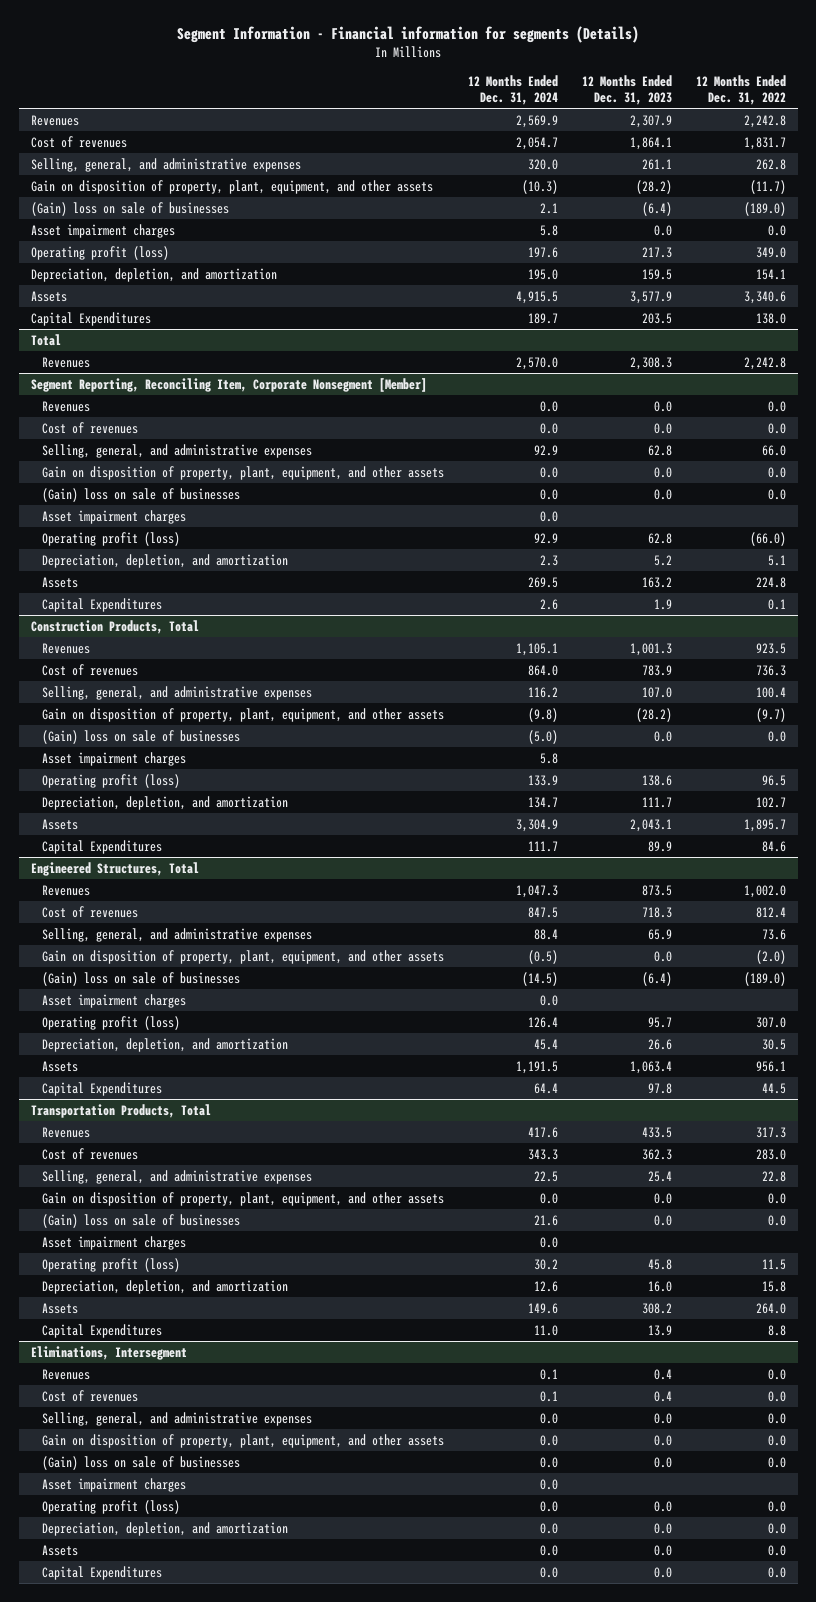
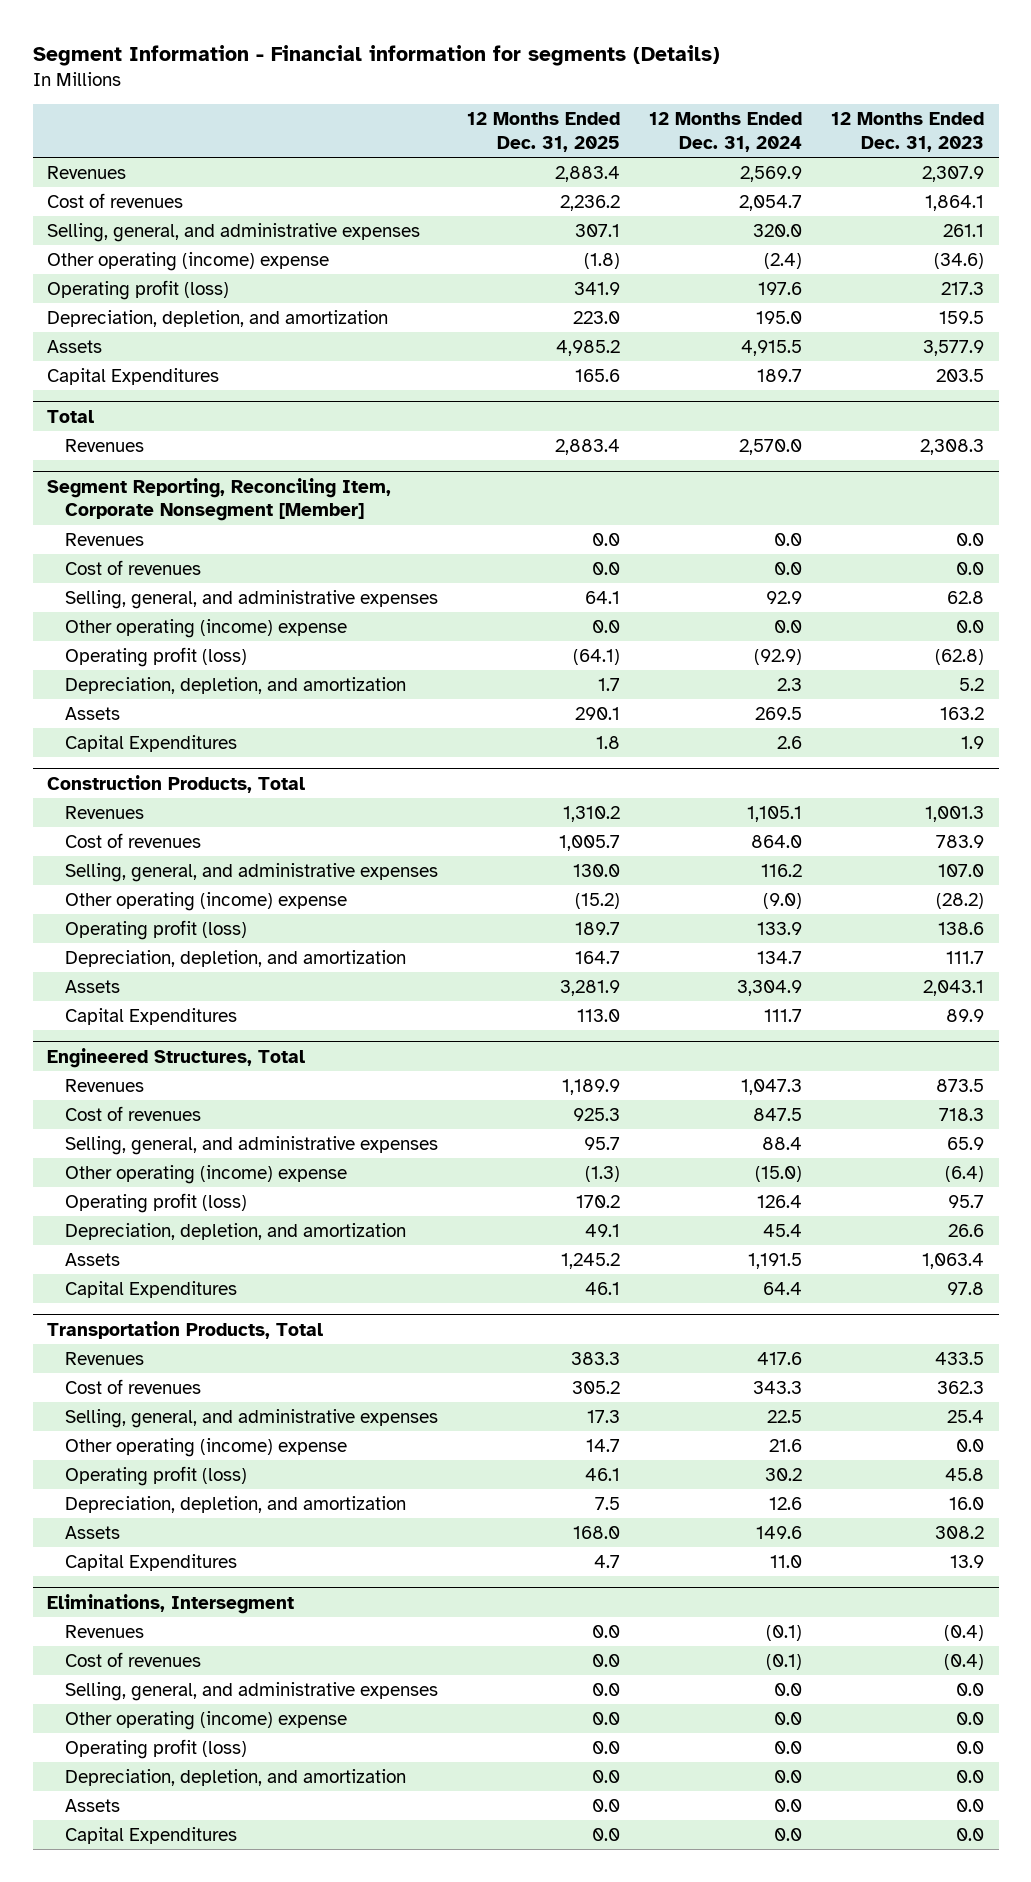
[695,75,786,105] 12 Months Ended Dec. 31, 2022 -> none
none -> [467,112,621,152] 12 Months Ended Dec. 31, 2025
[30,179,433,194] Gain on disposition of property, plant, equipment, and other assets -> none
[30,201,229,216] (Gain) loss on sale of businesses -> none
[30,223,175,238] Asset impairment charges -> none
none -> [47,251,330,271] Other operating (income) expense
[41,465,444,480] Gain on disposition of property, plant, equipment, and other assets -> none
[41,487,240,502] (Gain) loss on sale of businesses -> none
[41,509,186,524] Asset impairment charges -> none
none -> [65,618,348,638] Other operating (income) expense
[533,532,558,544] 92.9 -> [754,648,803,665] (92.9)
[647,532,672,544] 62.8 -> [935,648,985,665] (62.8)
[41,707,444,722] Gain on disposition of property, plant, equipment, and other assets -> none
[41,729,240,744] (Gain) loss on sale of businesses -> none
[41,751,186,766] Asset impairment charges -> none
none -> [65,891,348,911] Other operating (income) expense
[41,949,444,964] Gain on disposition of property, plant, equipment, and other assets -> none
[41,971,240,986] (Gain) loss on sale of businesses -> none
[41,993,186,1008] Asset impairment charges -> none
none -> [65,1164,348,1184] Other operating (income) expense
[41,1191,444,1206] Gain on disposition of property, plant, equipment, and other assets -> none
[41,1235,186,1250] Asset impairment charges -> none
[41,1213,240,1228] (Gain) loss on sale of businesses -> [65,1437,348,1457] Other operating (income) expense
[539,1368,558,1380] 0.1 -> [766,1624,803,1641] (0.1)
[653,1368,672,1380] 0.4 -> [944,1624,985,1641] (0.4)
[539,1390,558,1402] 0.1 -> [766,1653,803,1670] (0.1)
[653,1390,672,1402] 0.4 -> [944,1653,985,1670] (0.4)
[41,1433,444,1448] Gain on disposition of property, plant, equipment, and other assets -> none
[41,1455,240,1470] (Gain) loss on sale of businesses -> none
[41,1477,186,1492] Asset impairment charges -> none
none -> [65,1710,348,1730] Other operating (income) expense

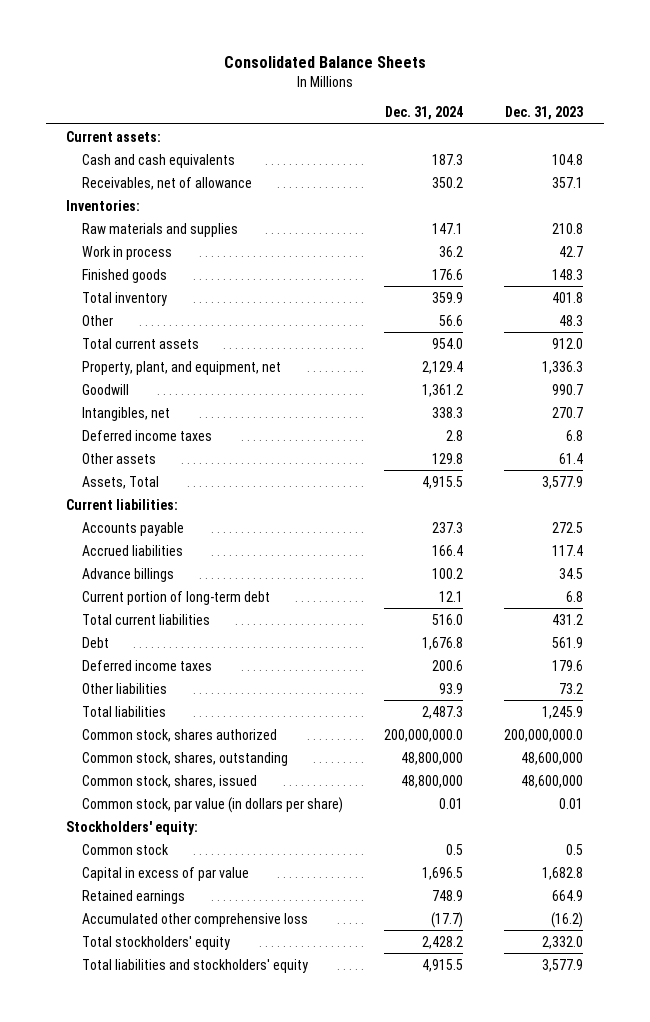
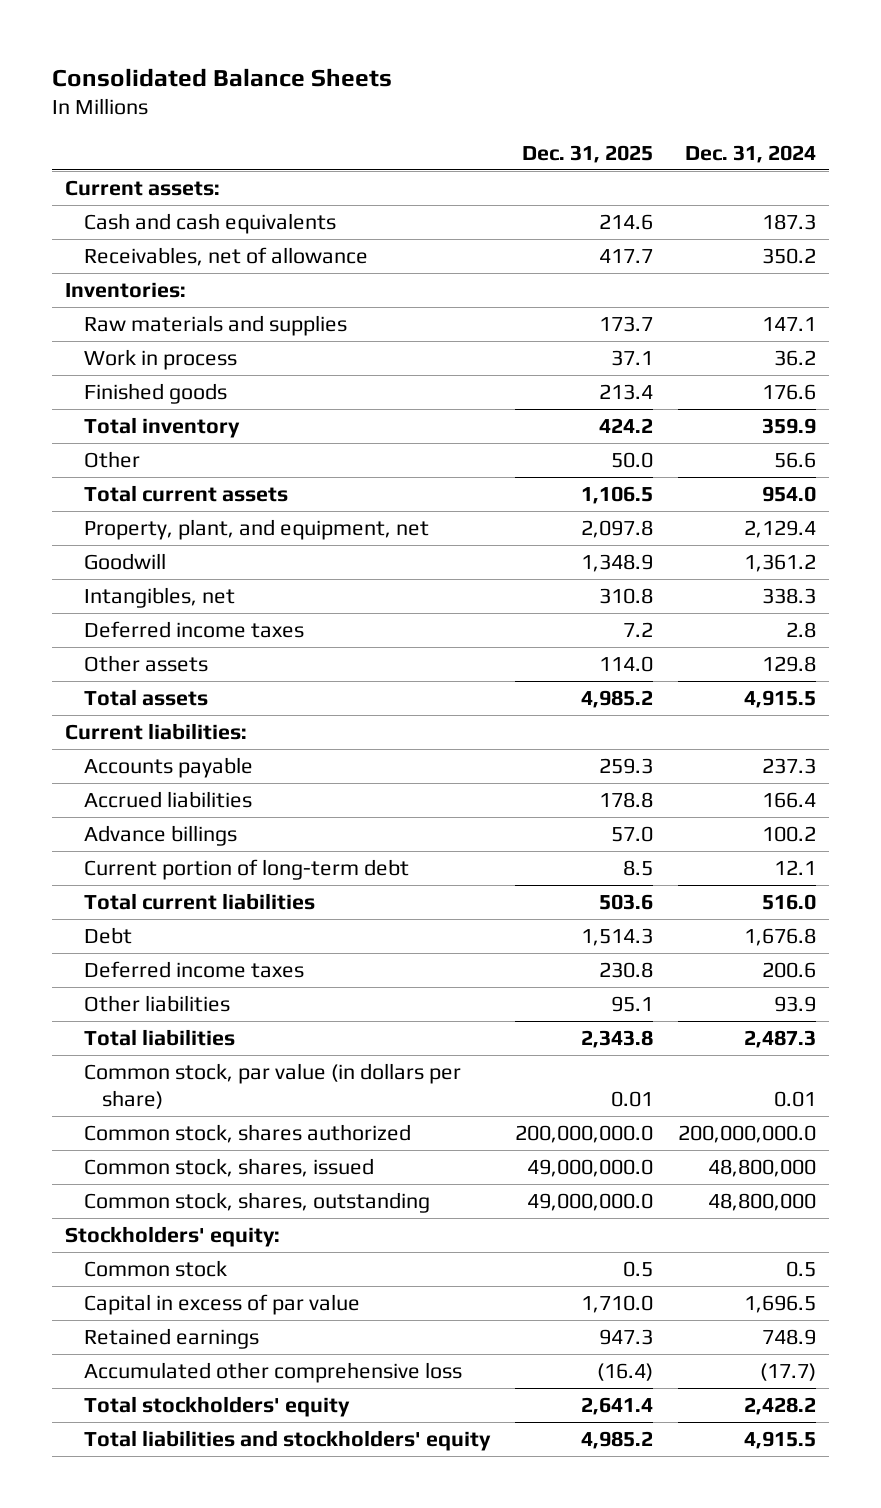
[505,106,584,121] Dec. 31, 2023 -> none
none -> [521,144,653,163] Dec. 31, 2025
[82,475,160,489] Assets, Total -> [83,688,208,706] Total assets
[82,796,344,813] Common stock, par value (in dollars per share) -> [83,1062,461,1109] Common stock, par value (in dollars per share)
[82,751,289,766] Common stock, shares, outstanding -> [83,1191,430,1213] Common stock, shares, outstanding

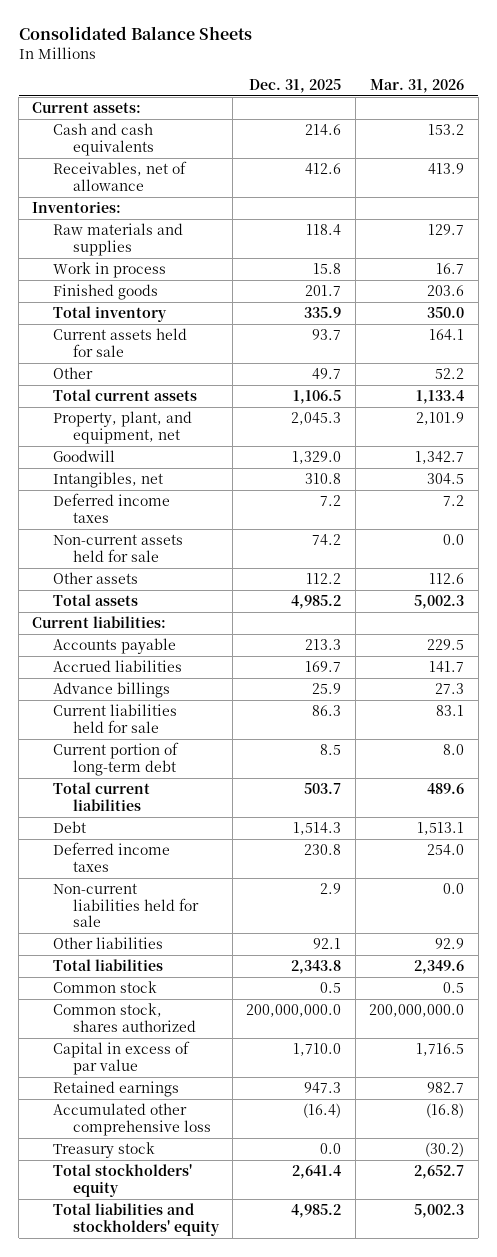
[685,144,817,163] Dec. 31, 2024 -> none
none -> [370,78,465,93] Mar. 31, 2026
[598,248,653,263] 417.7 -> [305,163,342,175] 412.6
[598,315,653,332] 173.7 -> [306,224,342,236] 118.4
[610,349,653,366] 37.1 -> [313,263,342,275] 15.8
[598,383,653,400] 213.4 -> [305,285,342,297] 201.7
[598,417,653,433] 424.2 -> [304,307,342,319] 335.9
none -> [52,328,187,357] Current assets held for sale
[610,451,653,468] 50.0 -> [312,368,342,380] 49.7
[580,519,653,538] 2,097.8 -> [291,412,342,426] 2,045.3
[580,553,653,572] 1,348.9 -> [292,451,342,465] 1,329.0
none -> [52,534,183,562] Non-current assets held for sale
[598,655,653,672] 114.0 -> [306,573,342,585] 112.2
[598,757,653,774] 259.3 -> [305,639,342,651] 213.3
[598,791,653,808] 178.8 -> [305,661,342,673] 169.7
[610,825,653,842] 57.0 -> [312,683,342,695] 25.9
none -> [52,704,177,733] Current liabilities held for sale
[598,893,653,910] 503.6 -> [304,783,342,795] 503.7
none -> [52,883,199,928] Non-current liabilities held for sale
[610,995,653,1012] 95.1 -> [313,938,342,950] 92.1
[83,1062,461,1109] Common stock, par value (in dollars per share) -> none
[83,1157,374,1177] Common stock, shares, issued -> none
[83,1191,430,1213] Common stock, shares, outstanding -> none
[64,1225,280,1247] Stockholders' equity: -> none
[83,1123,411,1143] Common stock, shares authorized -> [52,1003,196,1032] Common stock, shares authorized
none -> [52,1142,155,1159] Treasury stock

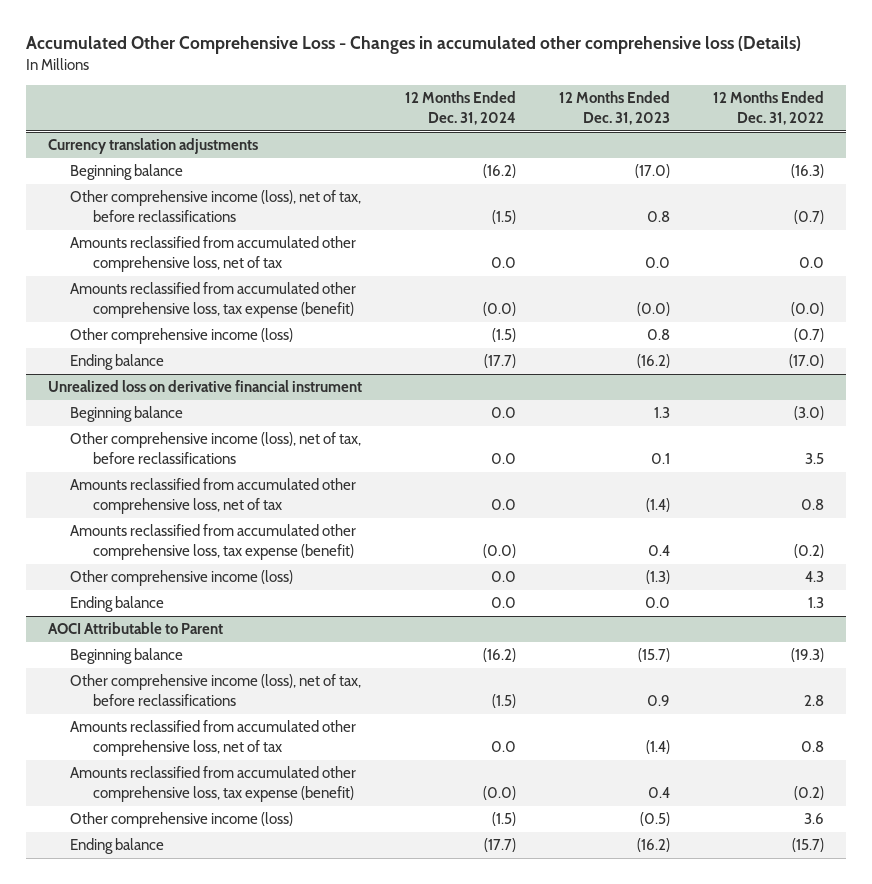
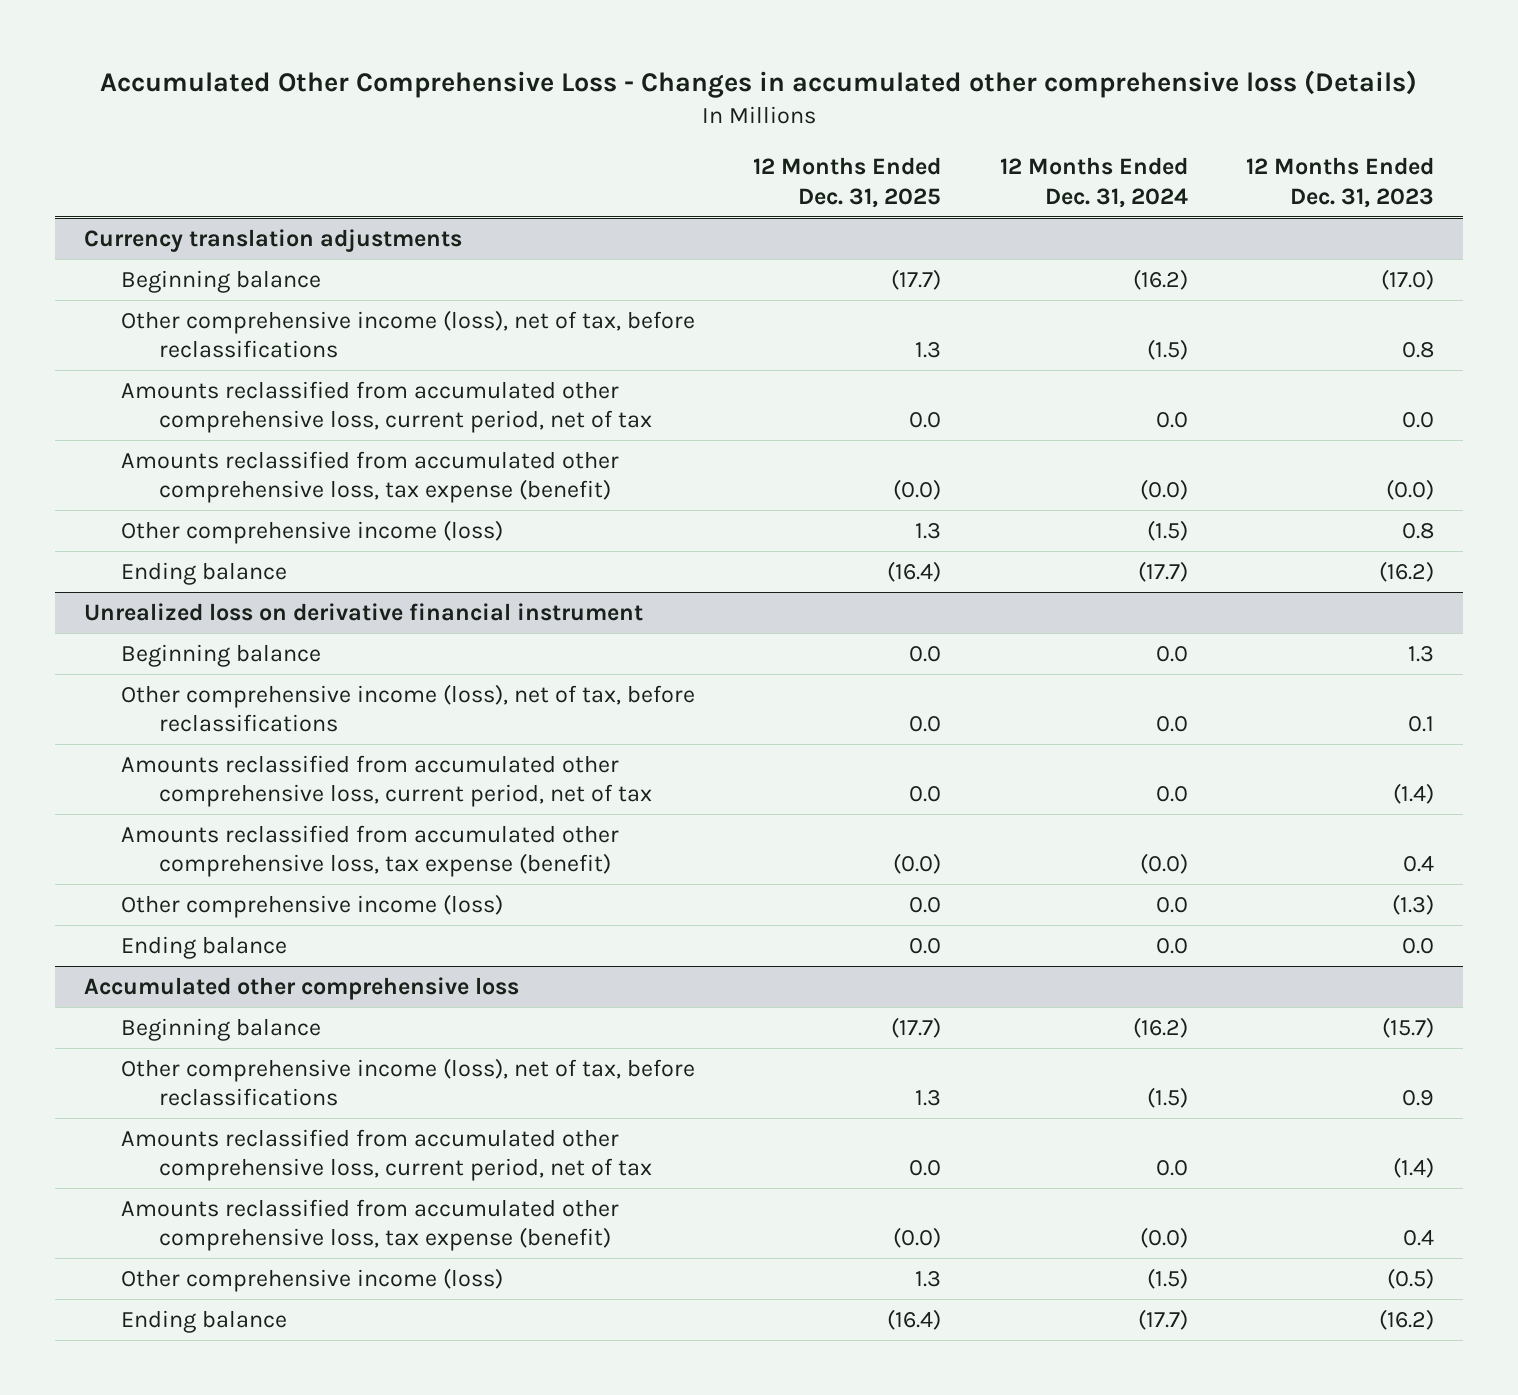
[713,91,825,126] 12 Months Ended Dec. 31, 2022 -> none
none -> [753,156,942,208] 12 Months Ended Dec. 31, 2025
[70,236,357,273] Amounts reclassified from accumulated other comprehensive loss, net of tax -> [121,380,652,434] Amounts reclassified from accumulated other comprehensive loss, current period, net of tax
[70,478,357,515] Amounts reclassified from accumulated other comprehensive loss, net of tax -> [121,754,652,808] Amounts reclassified from accumulated other comprehensive loss, current period, net of tax
[47,622,223,635] AOCI Attributable to Parent -> [84,976,520,1000] Accumulated other comprehensive loss
[70,720,357,757] Amounts reclassified from accumulated other comprehensive loss, net of tax -> [121,1128,652,1182] Amounts reclassified from accumulated other comprehensive loss, current period, net of tax

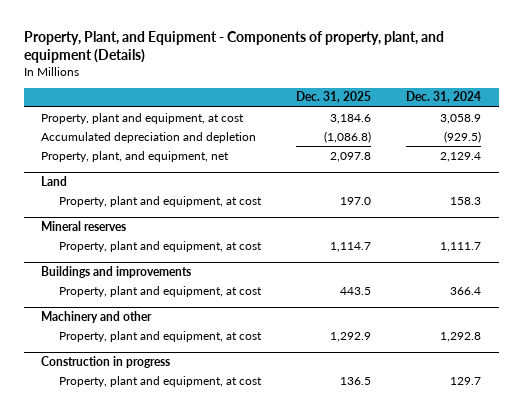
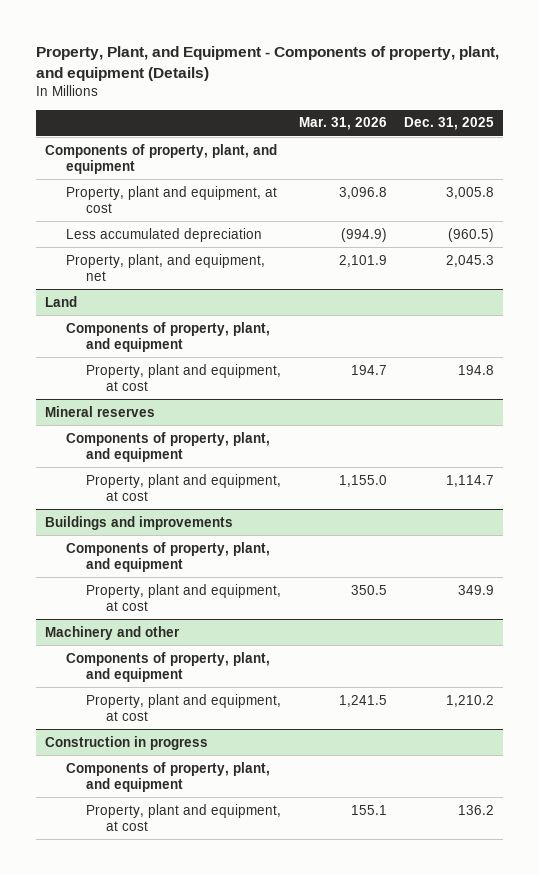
[406,91,482,104] Dec. 31, 2024 -> none
none -> [298,117,387,131] Mar. 31, 2026
none -> [45,143,278,174] Components of property, plant, and equipment
[330,113,372,124] 3,184.6 -> [446,186,495,199] 3,005.8
[41,131,257,143] Accumulated depreciation and depletion -> [65,227,262,242] Less accumulated depreciation
[324,130,372,143] (1,086.8) -> [448,227,495,242] (960.5)
[330,151,372,162] 2,097.8 -> [446,254,495,267] 2,045.3
none -> [65,321,270,352] Components of property, plant, and equipment
[340,196,372,205] 197.0 -> [458,364,495,375] 194.8
none -> [65,431,270,462] Components of property, plant, and equipment
none -> [65,541,270,572] Components of property, plant, and equipment
[340,286,372,295] 443.5 -> [458,584,495,595] 349.9
none -> [65,651,270,682] Components of property, plant, and equipment
[330,331,372,342] 1,292.9 -> [446,694,495,707] 1,210.2
none -> [65,761,270,792] Components of property, plant, and equipment
[340,376,372,385] 136.5 -> [458,804,495,815] 136.2

